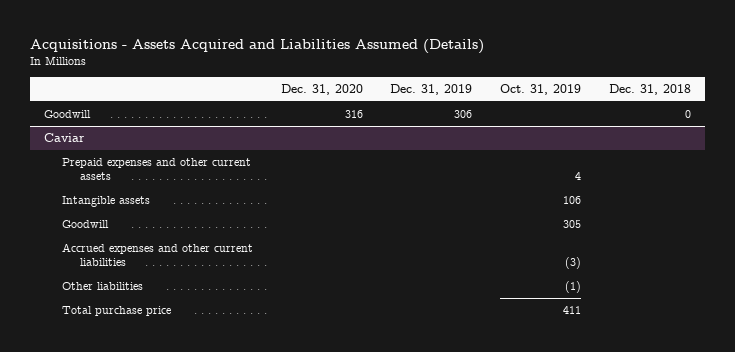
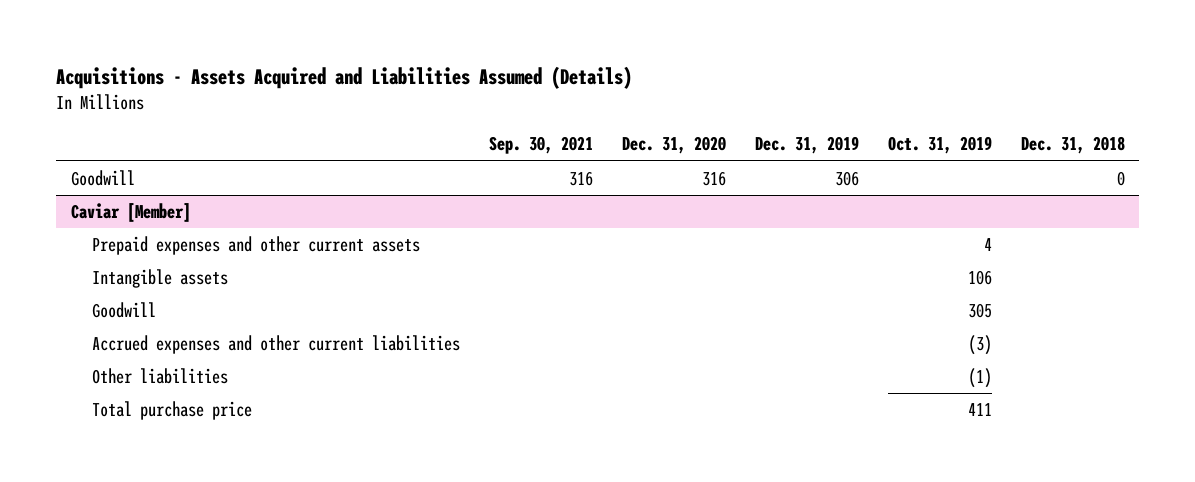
none -> [488,136,593,155] Sep. 30, 2021
[43,132,85,142] Caviar -> [70,202,191,222] Caviar [Member]

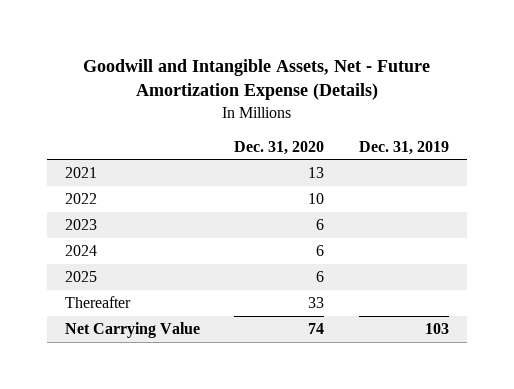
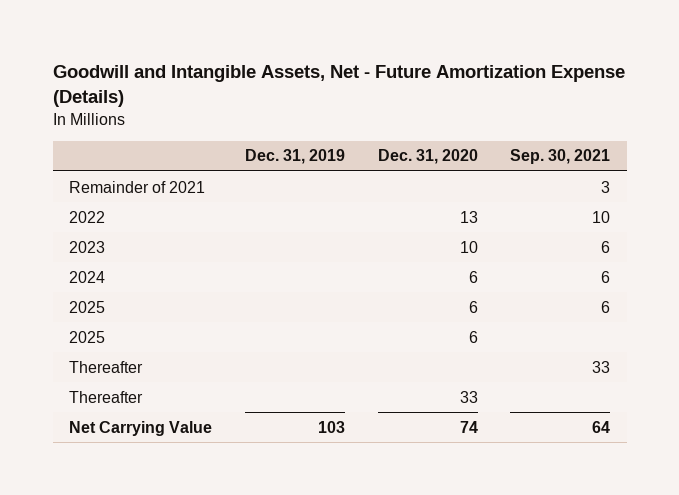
none -> [510,149,611,165] Sep. 30, 2021
[64,219,97,231] 2023 -> none
none -> [69,180,206,193] Remainder of 2021
[64,167,97,179] 2021 -> [69,210,106,223] 2022
[64,193,97,205] 2022 -> [69,240,106,253] 2023
none -> [69,330,106,343] 2025
none -> [69,360,144,373] Thereafter

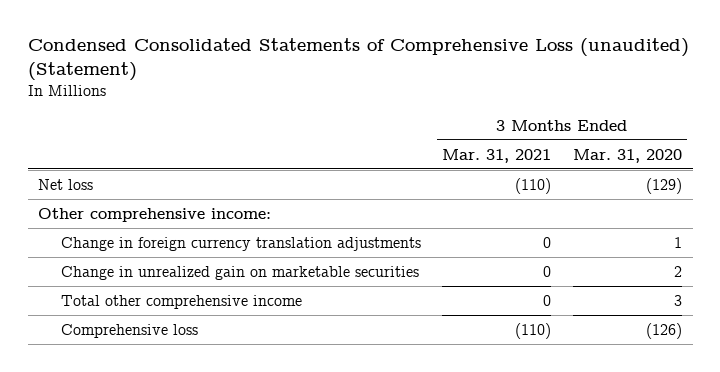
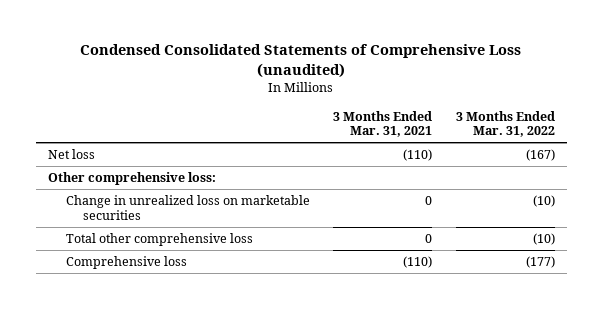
[27,38,689,82] Condensed Consolidated Statements of Comprehensive Loss (unaudited) (Statement) -> [80,44,522,79] Condensed Consolidated Statements of Comprehensive Loss (unaudited)
[572,148,682,163] Mar. 31, 2020 -> none
none -> [455,110,555,138] 3 Months Ended Mar. 31, 2022
[60,236,421,251] Change in foreign currency translation adjustments -> none
[38,207,272,222] Other comprehensive income: -> [47,171,216,185] Other comprehensive loss:
[60,265,419,280] Change in unrealized gain on marketable securities -> [65,194,310,220] Change in unrealized loss on marketable securities
[60,294,302,309] Total other comprehensive income -> [65,232,253,246] Total other comprehensive loss

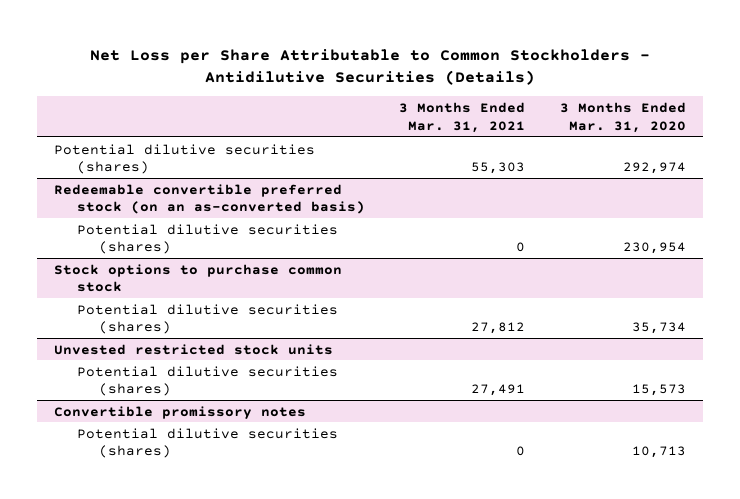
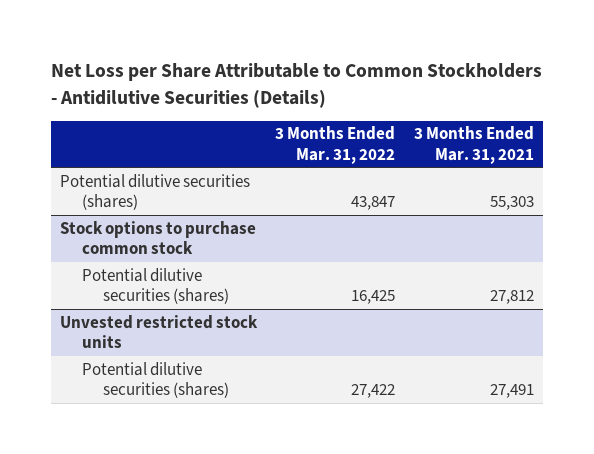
[559,101,686,133] 3 Months Ended Mar. 31, 2020 -> none
none -> [275,126,396,164] 3 Months Ended Mar. 31, 2022
[54,183,365,215] Redeemable convertible preferred stock (on an as-converted basis) -> none
[76,223,338,255] Potential dilutive securities (shares) -> none
[54,405,307,419] Convertible promissory notes -> none
[76,427,338,459] Potential dilutive securities (shares) -> none

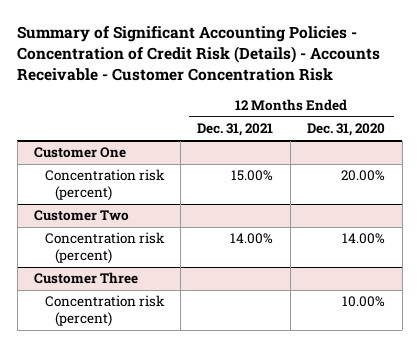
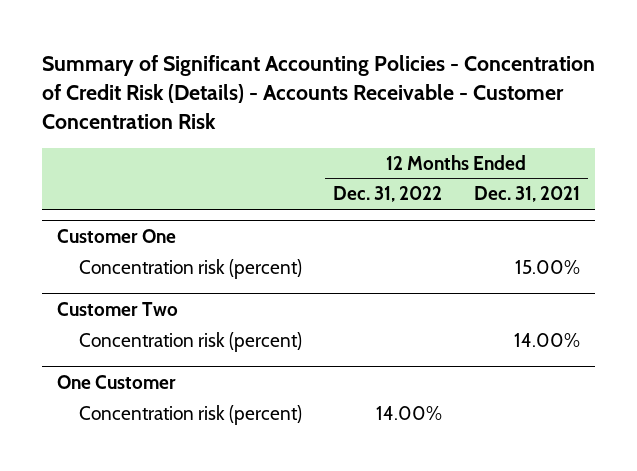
[307,123,386,137] Dec. 31, 2020 -> none
none -> [333,186,443,203] Dec. 31, 2022
[34,272,139,285] Customer Three -> [57,374,177,389] One Customer

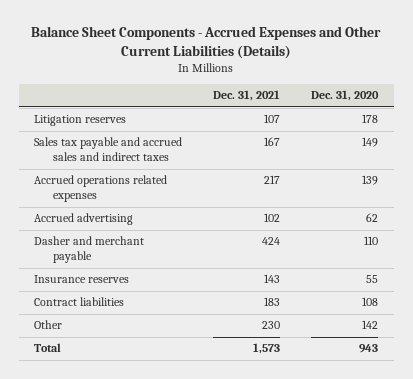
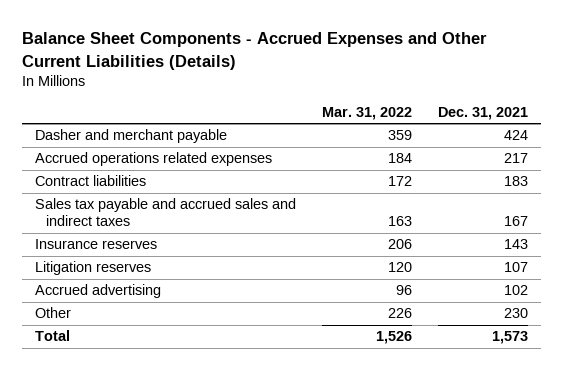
[311,90,380,102] Dec. 31, 2020 -> none
none -> [321,106,412,120] Mar. 31, 2022
[34,175,168,203] Accrued operations related expenses -> [35,152,273,167] Accrued operations related expenses
[34,137,183,162] Sales tax payable and accrued sales and indirect taxes -> [35,198,297,227] Sales tax payable and accrued sales and indirect taxes
[34,275,130,284] Insurance reserves -> [35,239,158,250] Insurance reserves
[34,115,127,127] Litigation reserves -> [35,261,152,276] Litigation reserves
[34,213,134,226] Accrued advertising -> [35,284,162,299] Accrued advertising

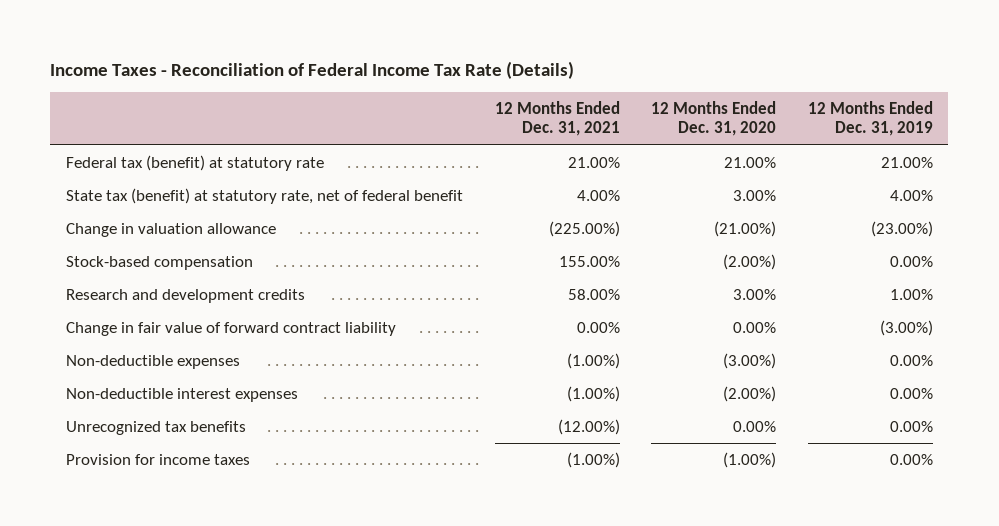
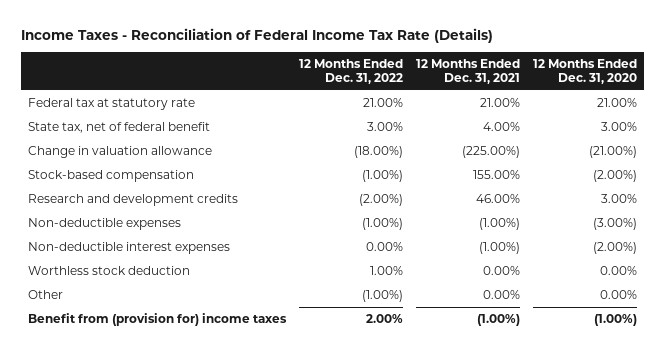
[807,100,933,137] 12 Months Ended Dec. 31, 2019 -> none
none -> [299,58,404,85] 12 Months Ended Dec. 31, 2022
[66,154,325,171] Federal tax (benefit) at statutory rate -> [27,97,195,110] Federal tax at statutory rate
[66,187,464,204] State tax (benefit) at statutory rate, net of federal benefit -> [27,121,210,133] State tax, net of federal benefit
[66,321,397,336] Change in fair value of forward contract liability -> none
[567,288,620,300] 58.00% -> [476,193,521,203] 46.00%
[66,420,247,435] Unrecognized tax benefits -> none
none -> [27,265,190,275] Worthless stock deduction
none -> [27,289,63,299] Other
[66,453,251,465] Provision for income taxes -> [27,312,287,326] Benefit from (provision for) income taxes

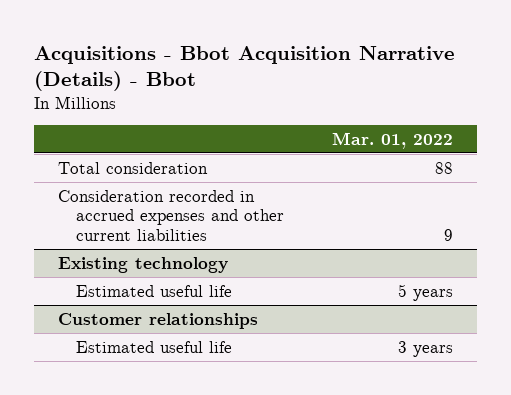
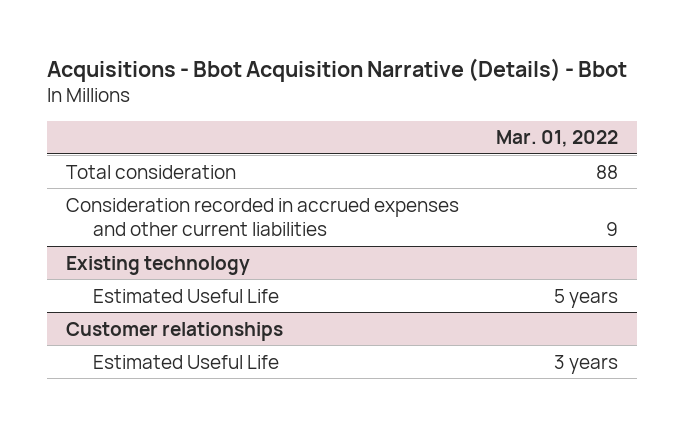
[76,284,233,297] Estimated useful life -> [92,288,279,303] Estimated Useful Life
[76,340,233,353] Estimated useful life -> [92,354,279,369] Estimated Useful Life

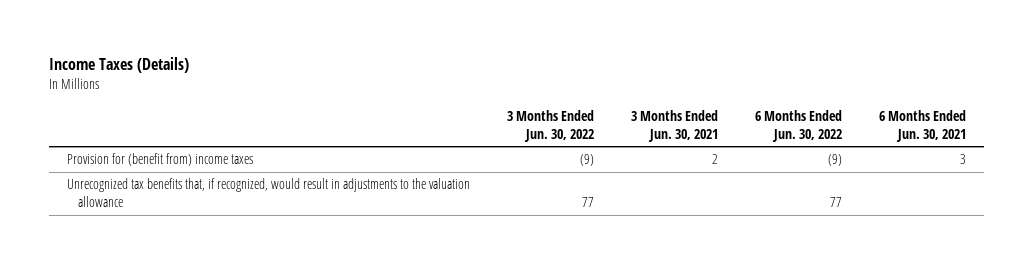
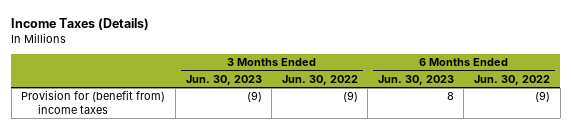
[630,109,718,142] 3 Months Ended Jun. 30, 2021 -> none
[878,109,966,142] 6 Months Ended Jun. 30, 2021 -> none
none -> [185,75,262,86] Jun. 30, 2023
none -> [377,75,454,86] Jun. 30, 2023
[67,178,471,208] Unrecognized tax benefits that, if recognized, would result in adjustments to the valuation allowance -> none

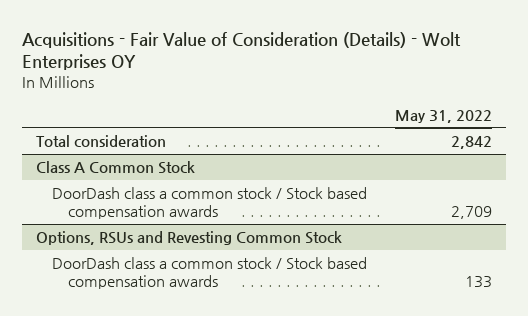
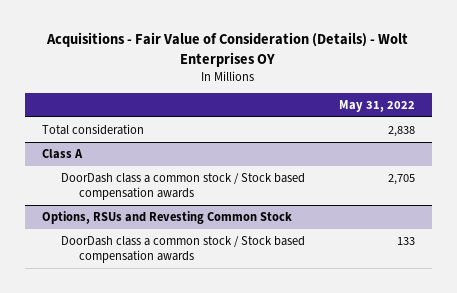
[450,135,492,149] 2,842 -> [387,125,415,137] 2,838
[36,160,196,174] Class A Common Stock -> [41,148,83,159] Class A
[450,206,492,220] 2,709 -> [387,173,415,185] 2,705

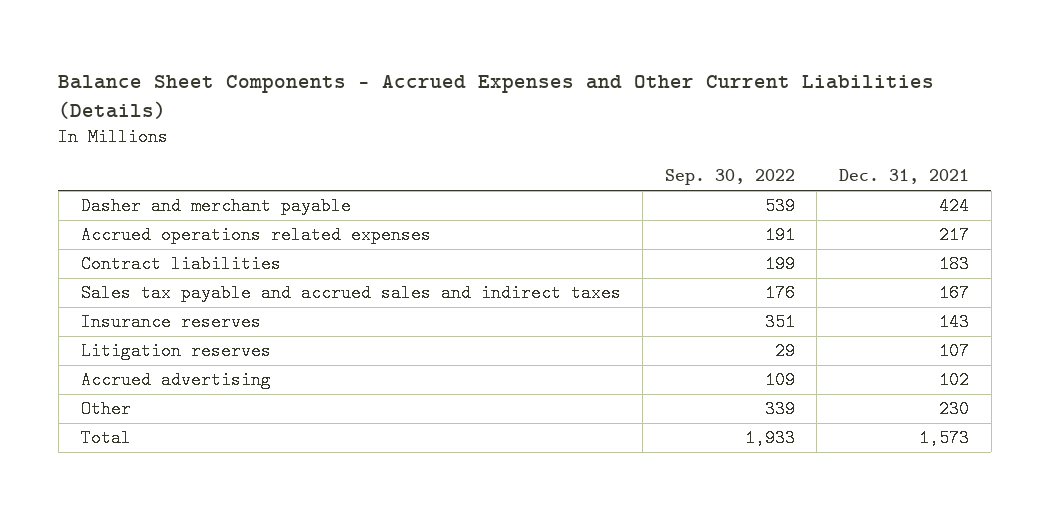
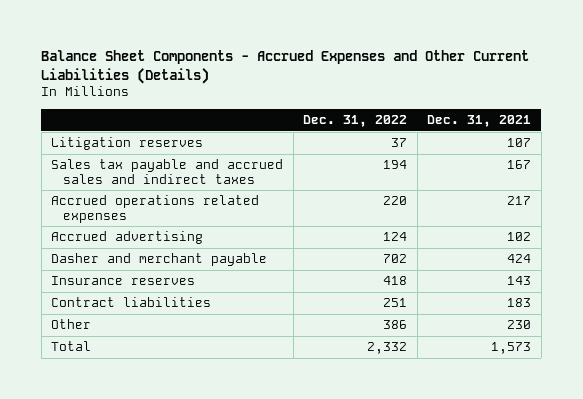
[664,169,795,186] Sep. 30, 2022 -> none
none -> [303,115,408,128] Dec. 31, 2022
[80,284,621,303] Sales tax payable and accrued sales and indirect taxes -> [51,159,284,184] Sales tax payable and accrued sales and indirect taxes
[80,226,431,245] Accrued operations related expenses -> [51,195,260,223] Accrued operations related expenses
[80,197,351,216] Dasher and merchant payable -> [51,253,268,267] Dasher and merchant payable
[80,313,261,332] Insurance reserves -> [51,276,196,286] Insurance reserves
[80,255,281,274] Contract liabilities -> [51,297,212,308] Contract liabilities

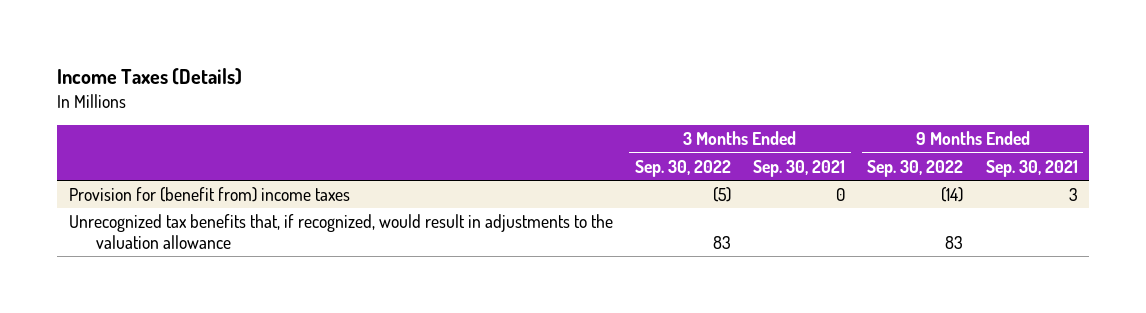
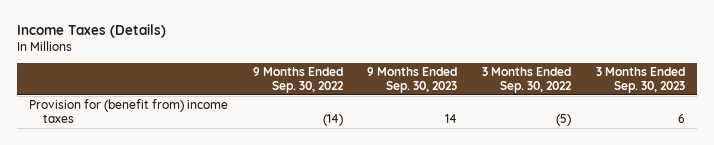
[753,159,846,177] Sep. 30, 2021 -> none
[985,159,1078,177] Sep. 30, 2021 -> none
none -> [367,67,458,94] 9 Months Ended Sep. 30, 2023
none -> [595,67,685,94] 3 Months Ended Sep. 30, 2023
[68,214,613,250] Unrecognized tax benefits that, if recognized, would result in adjustments to the valuation allowance -> none

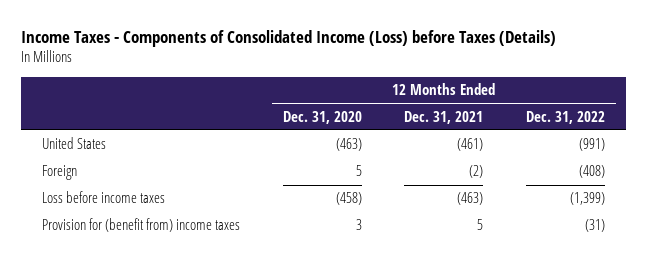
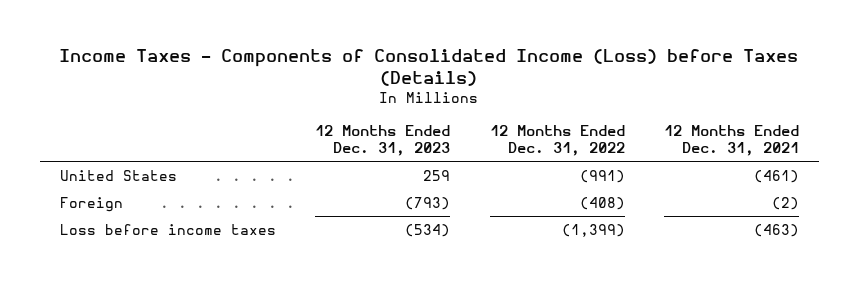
[282,110,362,124] Dec. 31, 2020 -> none
none -> [315,125,451,157] 12 Months Ended Dec. 31, 2023
[42,218,241,233] Provision for (benefit from) income taxes -> none

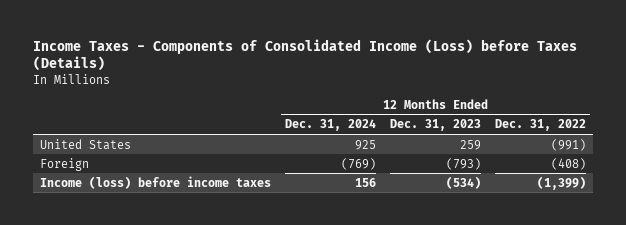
[664,125,800,157] 12 Months Ended Dec. 31, 2021 -> none
none -> [284,119,376,132] Dec. 31, 2024
[59,223,276,235] Loss before income taxes -> [39,175,271,189] Income (loss) before income taxes

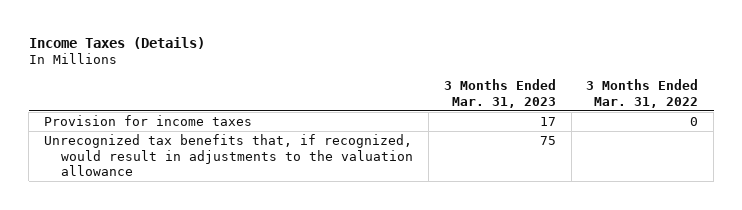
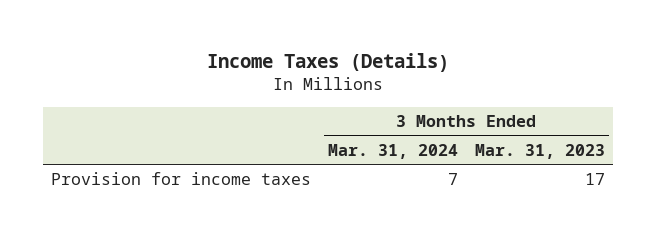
[586,79,699,108] 3 Months Ended Mar. 31, 2022 -> none
none -> [327,143,458,159] Mar. 31, 2024
[43,133,413,177] Unrecognized tax benefits that, if recognized, would result in adjustments to the valuation allowance -> none

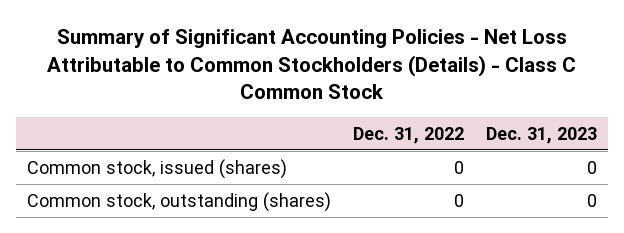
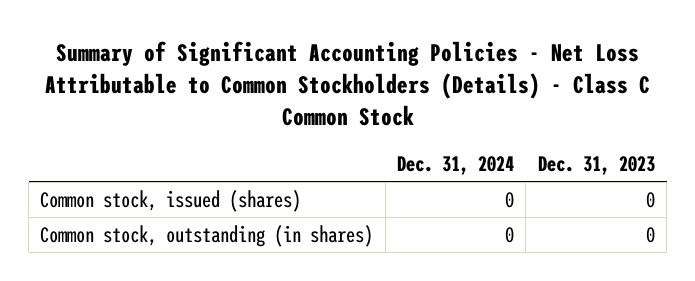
[353,126,465,144] Dec. 31, 2022 -> none
none -> [397,155,515,175] Dec. 31, 2024
[27,191,332,212] Common stock, outstanding (shares) -> [40,224,374,247] Common stock, outstanding (in shares)

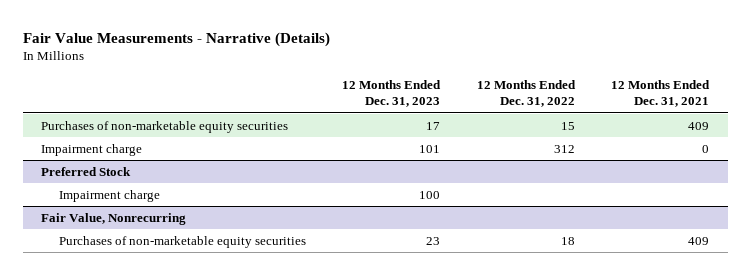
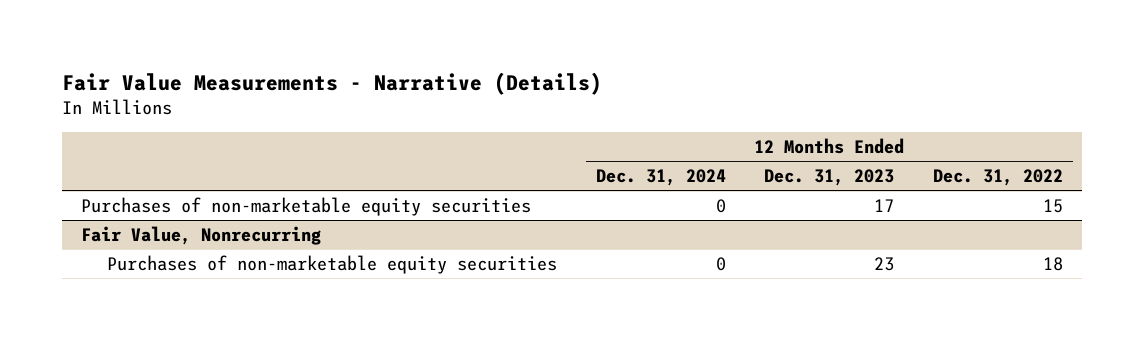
[611,80,711,108] 12 Months Ended Dec. 31, 2021 -> none
none -> [595,169,726,187] Dec. 31, 2024
[41,143,143,156] Impairment charge -> none
[41,166,132,176] Preferred Stock -> none
[58,189,160,202] Impairment charge -> none

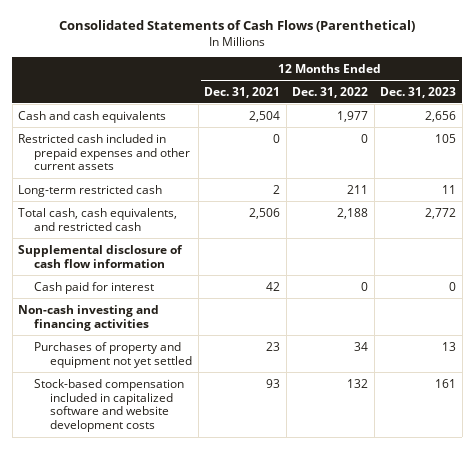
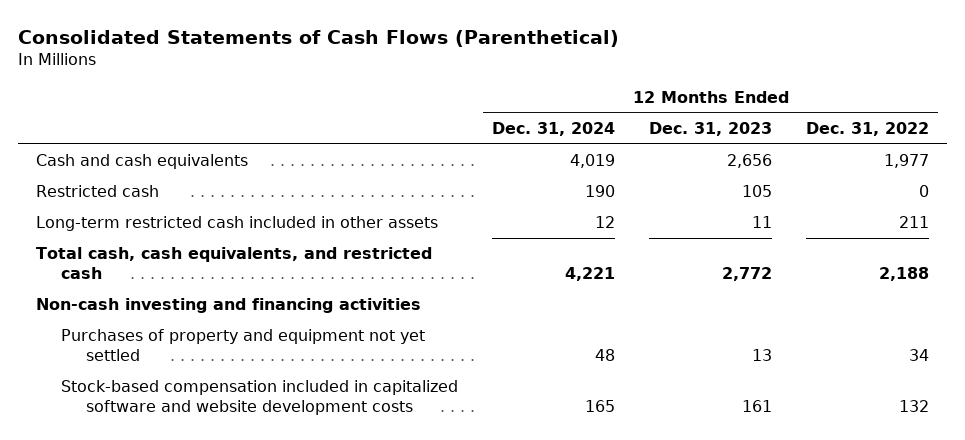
[204,86,281,98] Dec. 31, 2021 -> none
none -> [491,121,615,136] Dec. 31, 2024
[18,133,191,171] Restricted cash included in prepaid expenses and other current assets -> [35,185,159,198] Restricted cash
[18,184,163,197] Long-term restricted cash -> [35,216,438,232] Long-term restricted cash included in other assets
[18,244,184,268] Supplemental disclosure of cash flow information -> none
[34,281,155,294] Cash paid for interest -> none

